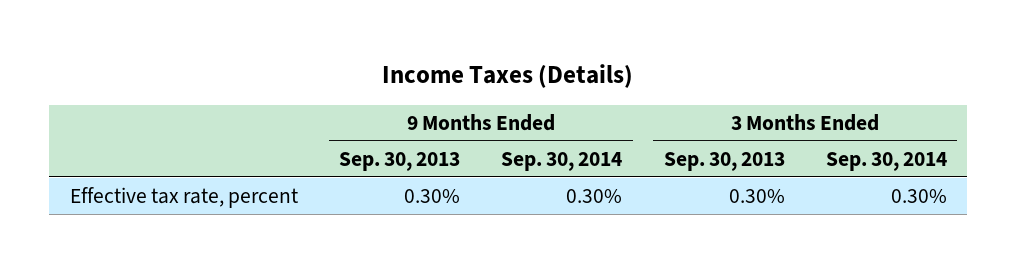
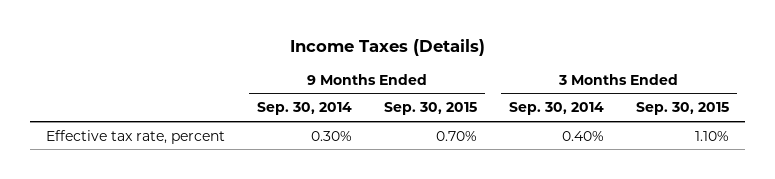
[339,151,461,171] Sep. 30, 2013 -> none
[663,151,785,171] Sep. 30, 2013 -> none
none -> [384,102,478,116] Sep. 30, 2015
none -> [636,102,730,116] Sep. 30, 2015
[890,189,947,204] 0.30% -> [562,130,605,141] 0.40%

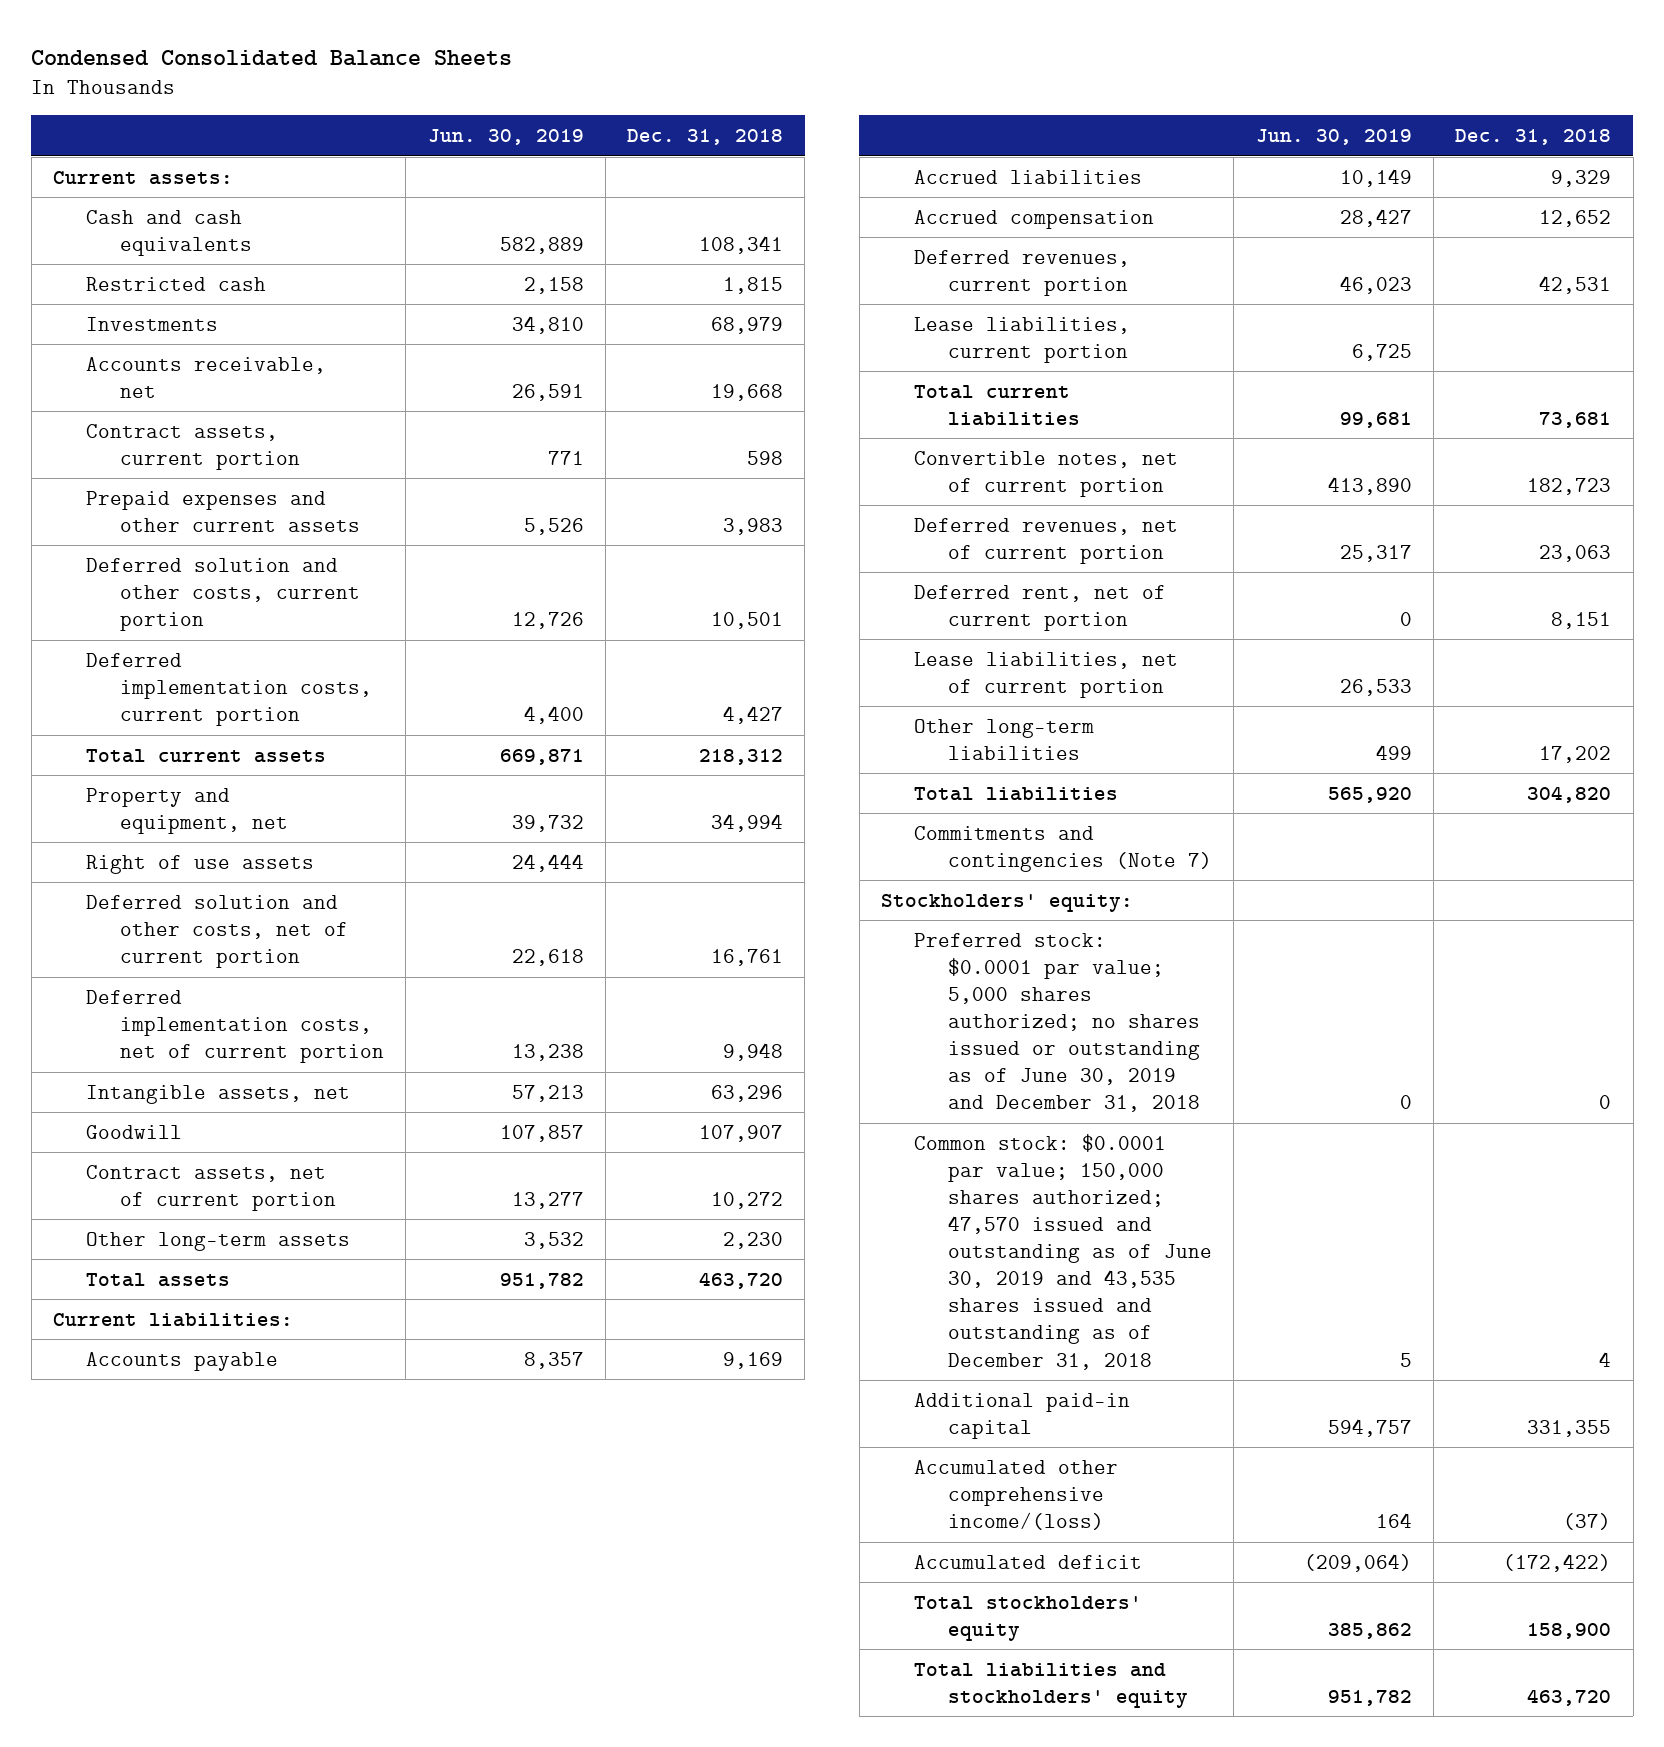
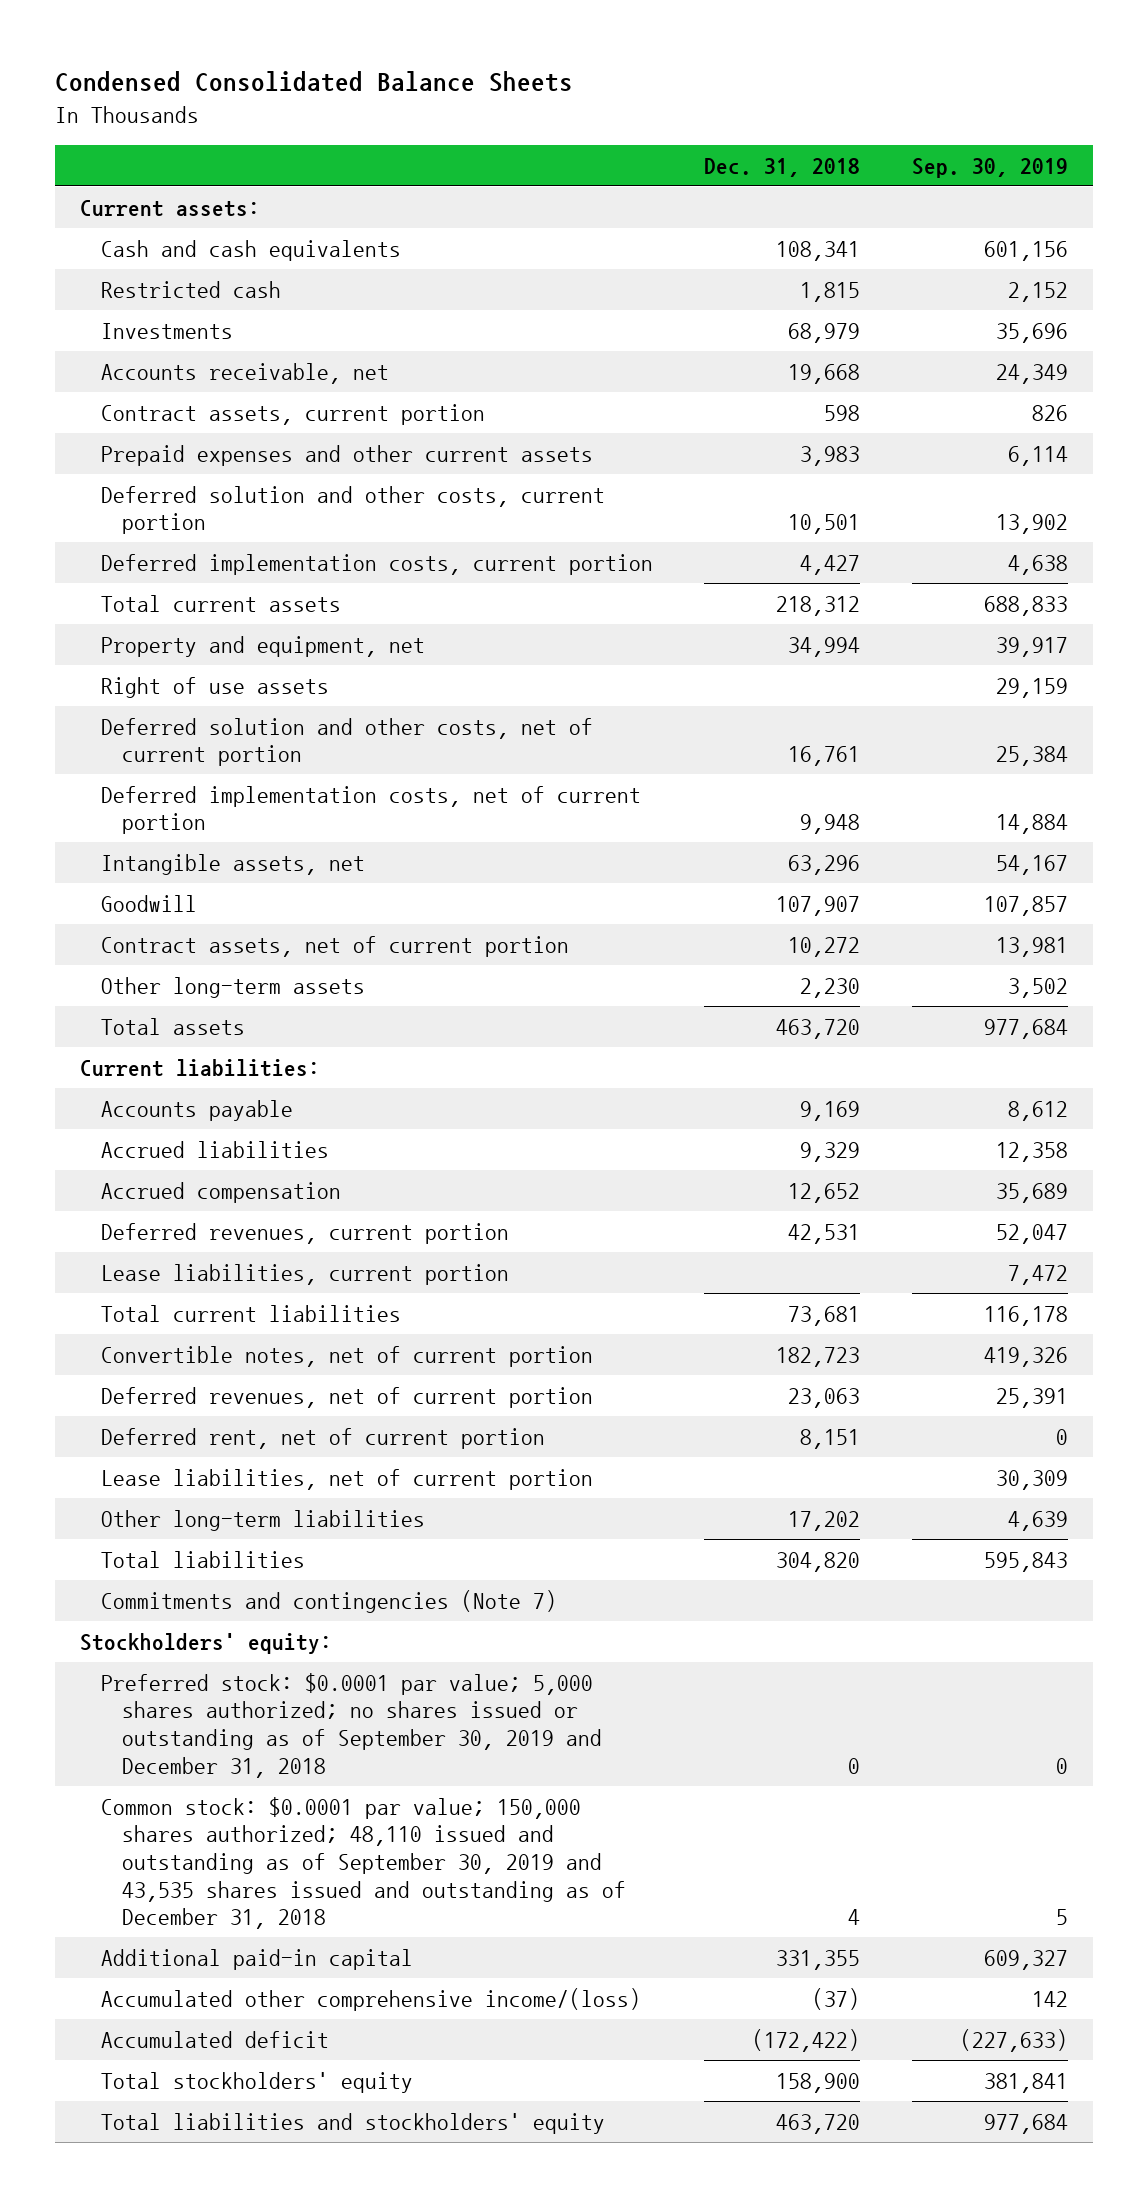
[427,129,584,146] Jun. 30, 2019 -> none
none -> [911,157,1068,178] Sep. 30, 2019
[914,932,1200,1113] Preferred stock: $0.0001 par value; 5,000 shares authorized; no shares issued or outstanding as of June 30, 2019 and December 31, 2018 -> [101,1672,603,1778] Preferred stock: $0.0001 par value; 5,000 shares authorized; no shares issued or outstanding as of September 30, 2019 and December 31, 2018
[914,1133,1212,1370] Common stock: $0.0001 par value; 150,000 shares authorized; 47,570 issued and outstanding as of June 30, 2019 and 43,535 shares issued and outstanding as of December 31, 2018 -> [101,1796,627,1930] Common stock: $0.0001 par value; 150,000 shares authorized; 48,110 issued and outstanding as of September 30, 2019 and 43,535 shares issued and outstanding as of December 31, 2018

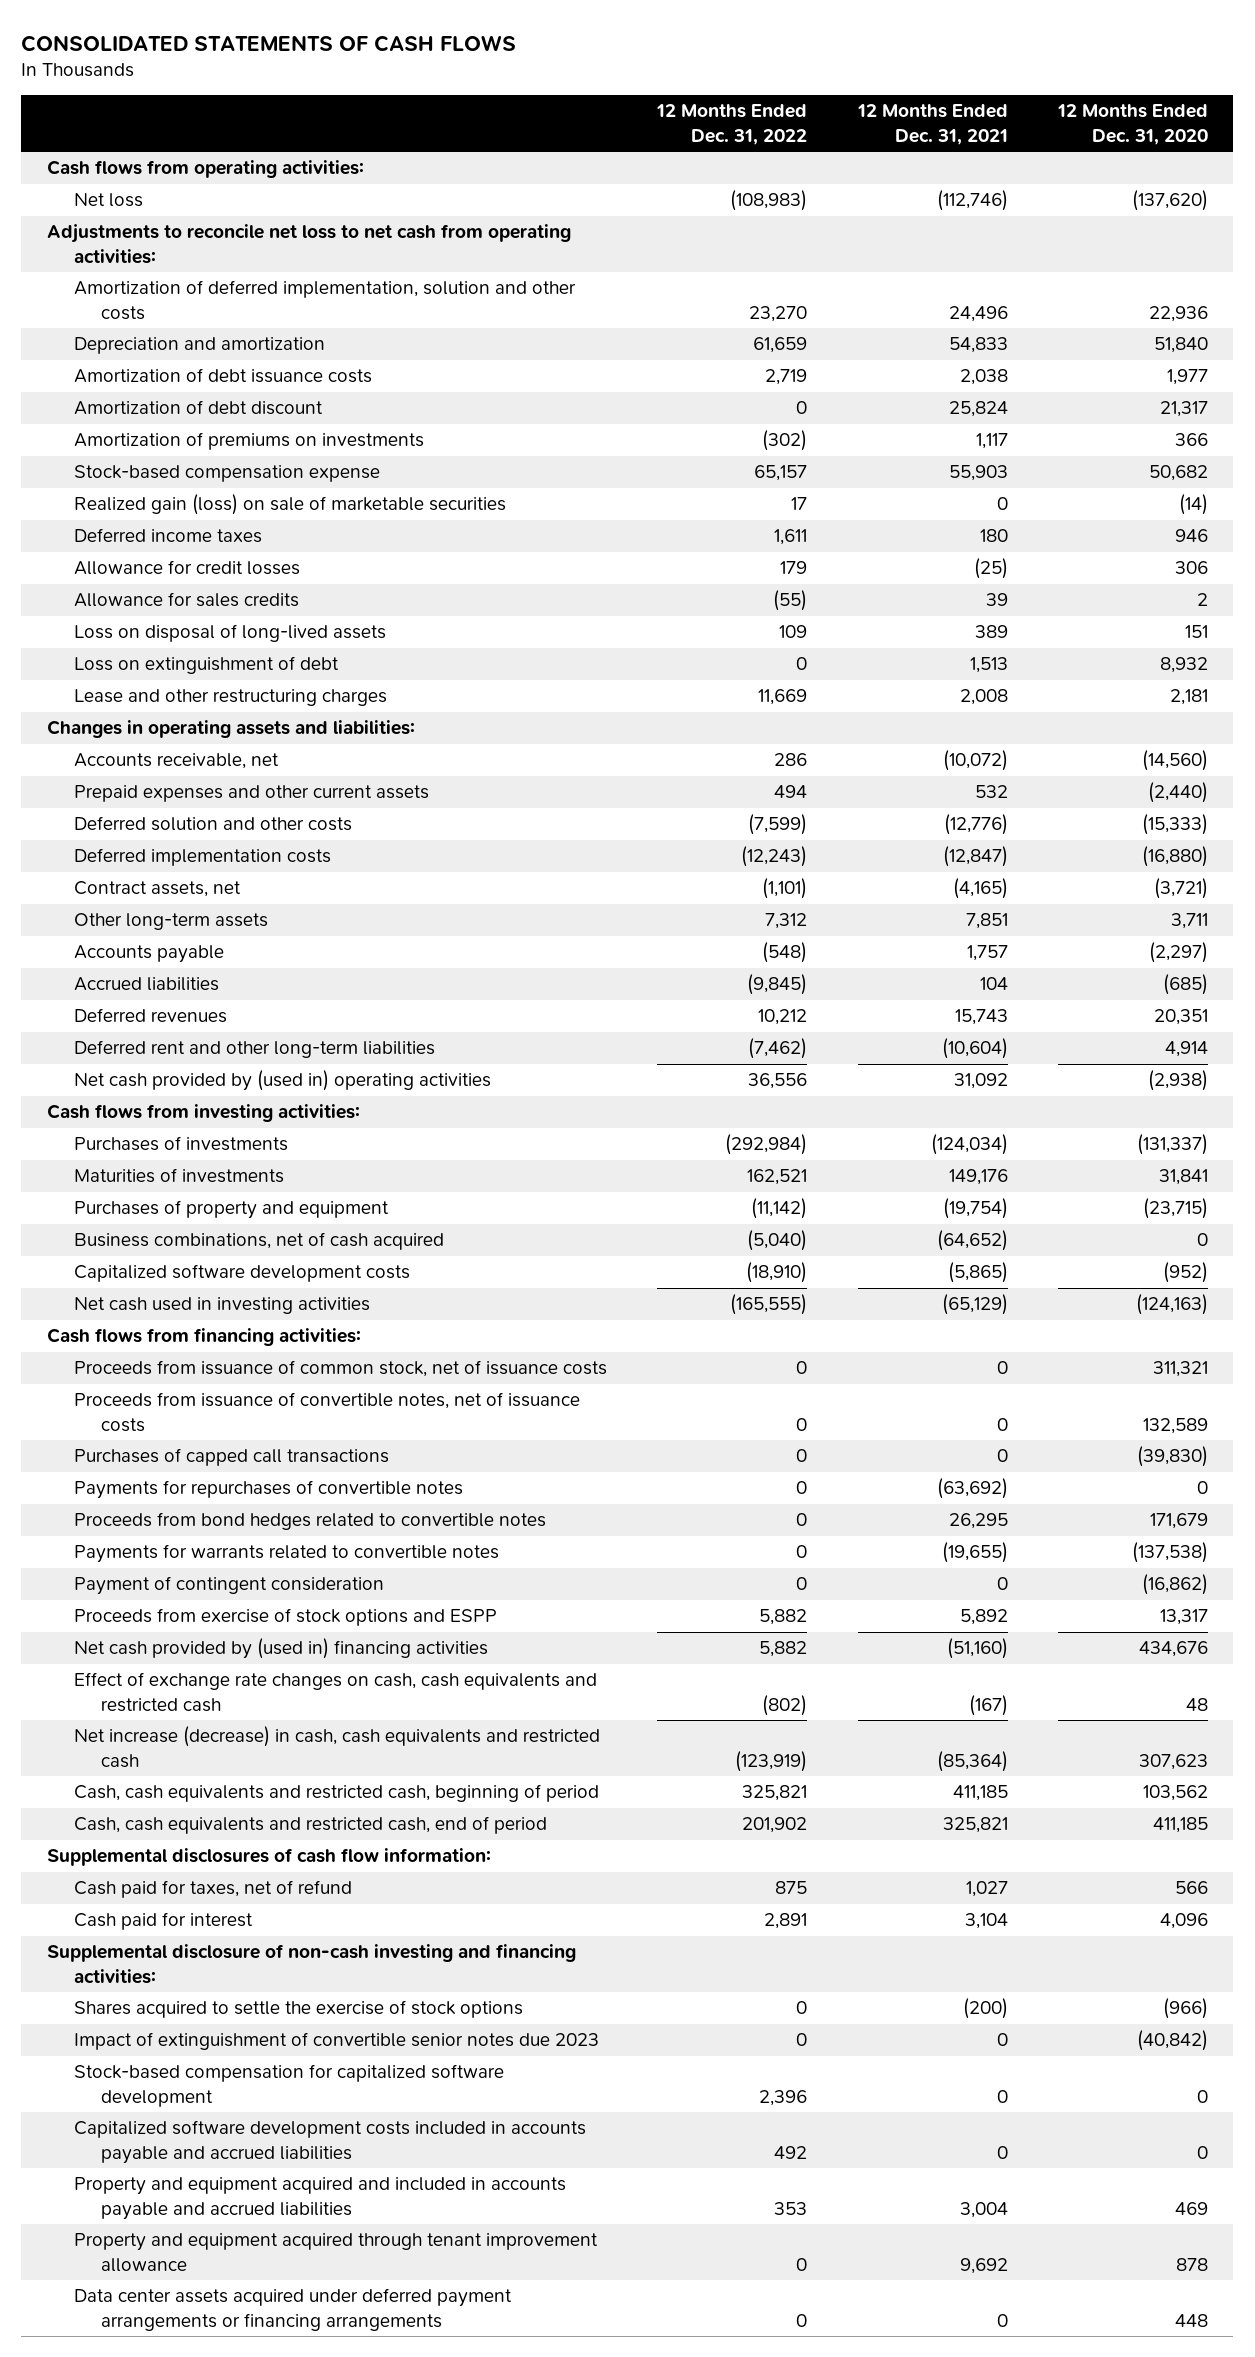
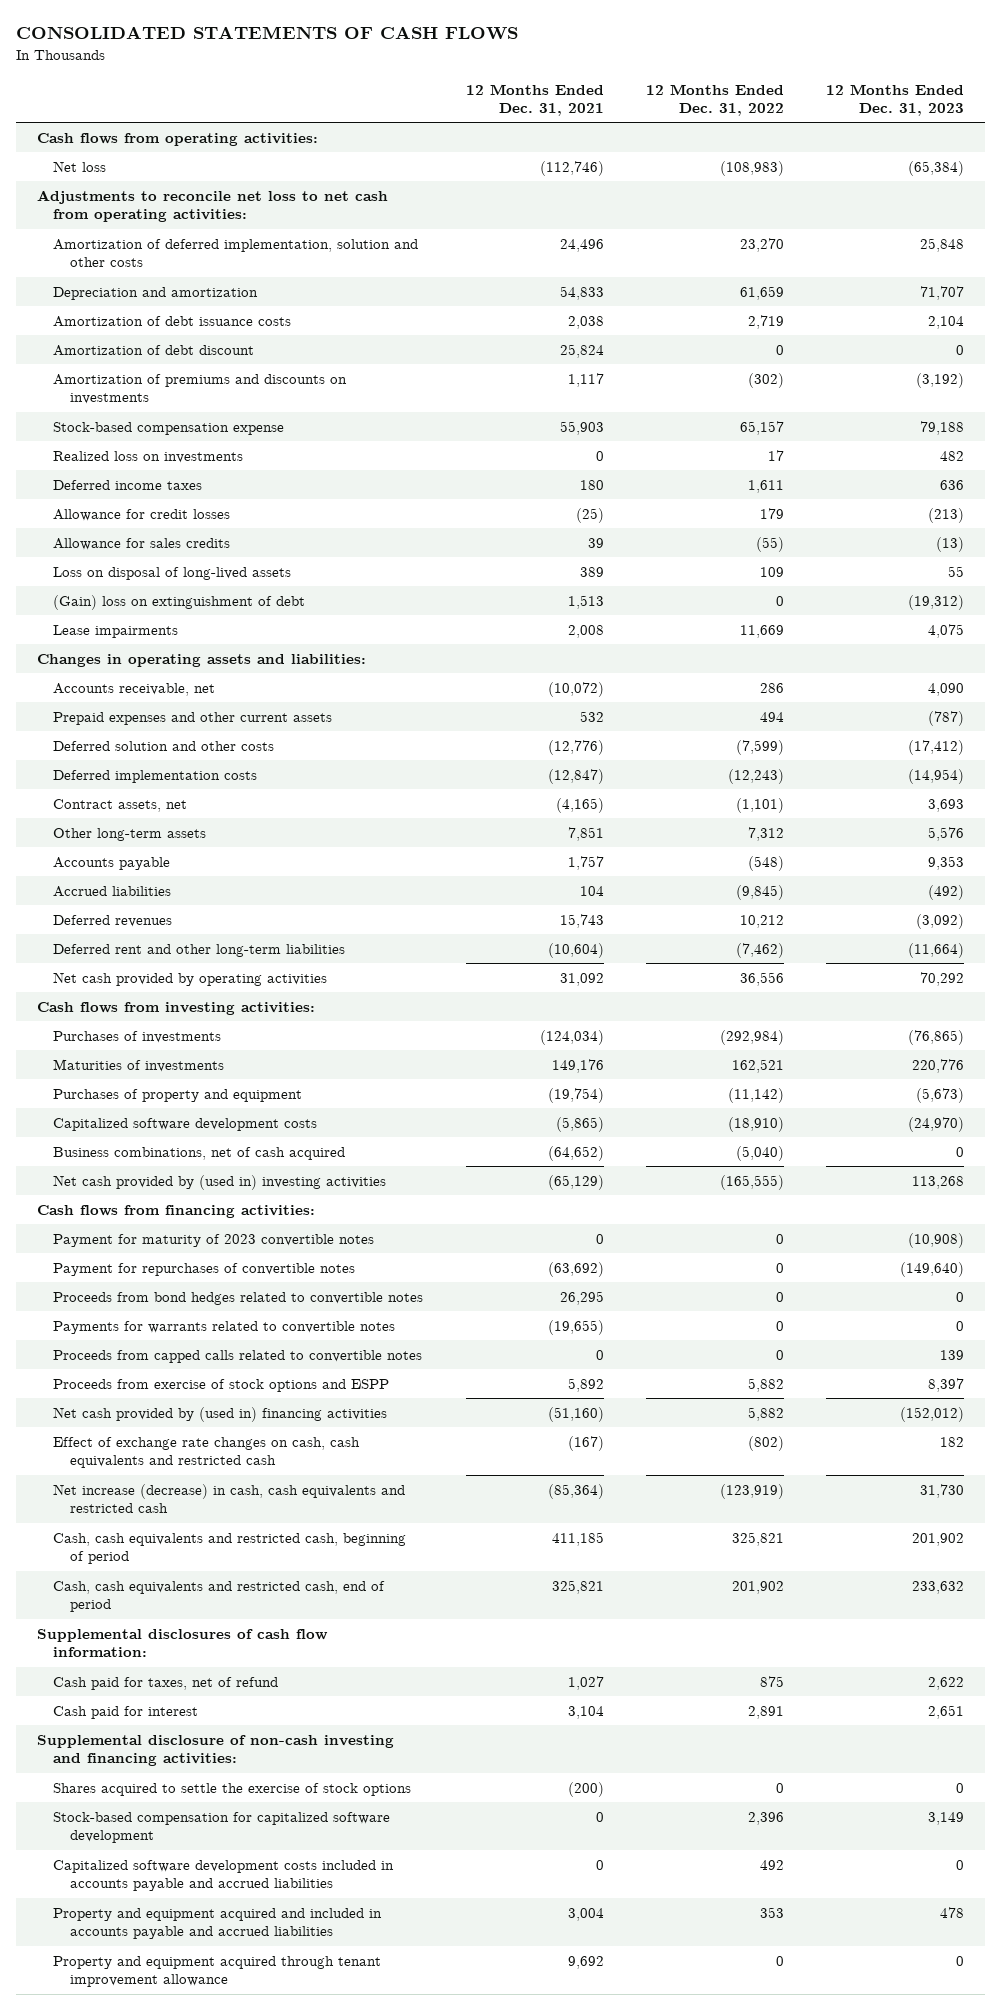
[1056,104,1208,145] 12 Months Ended Dec. 31, 2020 -> none
none -> [826,83,965,117] 12 Months Ended Dec. 31, 2023
[73,432,424,451] Amortization of premiums on investments -> [53,373,348,405] Amortization of premiums and discounts on investments
[73,494,506,516] Realized gain (loss) on sale of marketable securities -> none
none -> [53,450,244,463] Realized loss on investments
[73,656,339,675] Loss on extinguishment of debt -> [53,594,306,610] (Gain) loss on extinguishment of debt
[73,689,387,707] Lease and other restructuring charges -> [53,624,179,638] Lease impairments
[73,1070,491,1092] Net cash provided by (used in) operating activities -> [53,971,328,986] Net cash provided by operating activities
[73,1232,444,1251] Business combinations, net of cash acquired -> [53,1146,346,1160] Business combinations, net of cash acquired
[73,1297,370,1315] Net cash used in investing activities -> [53,1174,387,1190] Net cash provided by (used in) investing activities
[73,1360,607,1378] Proceeds from issuance of common stock, net of issuance costs -> none
[73,1392,580,1432] Proceeds from issuance of convertible notes, net of issuance costs -> none
[73,1448,389,1467] Purchases of capped call transactions -> none
none -> [53,1233,375,1247] Payment for maturity of 2023 convertible notes
[73,1480,463,1500] Payments for repurchases of convertible notes -> [53,1262,356,1276] Payment for repurchases of convertible notes
[73,1576,384,1596] Payment of contingent consideration -> none
none -> [53,1349,423,1363] Proceeds from capped calls related to convertible notes
[73,2032,599,2051] Impact of extinguishment of convertible senior notes due 2023 -> none
[73,2288,512,2331] Data center assets acquired under deferred payment arrangements or financing arrangements -> none

